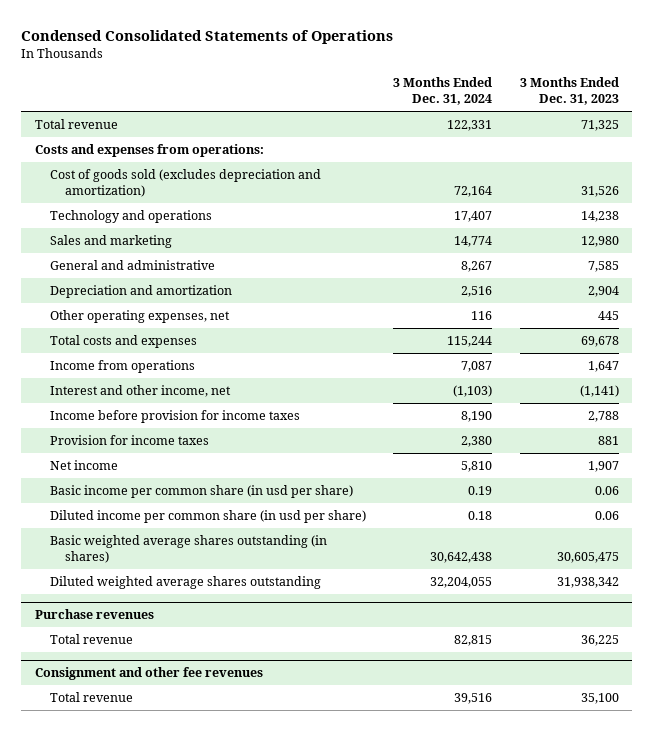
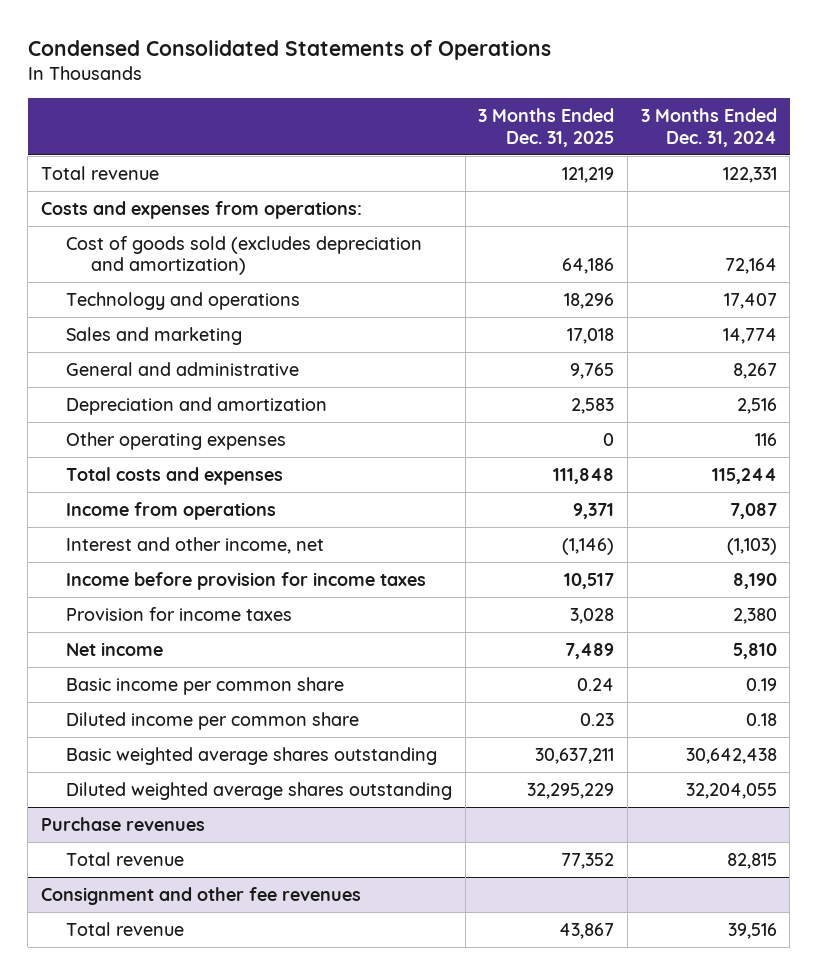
[519,77,619,106] 3 Months Ended Dec. 31, 2023 -> none
none -> [478,108,615,147] 3 Months Ended Dec. 31, 2025
[50,309,231,323] Other operating expenses, net -> [66,431,287,450] Other operating expenses
[50,484,354,498] Basic income per common share (in usd per share) -> [66,676,345,695] Basic income per common share
[50,509,367,523] Diluted income per common share (in usd per share) -> [66,711,360,730] Diluted income per common share
[50,534,328,564] Basic weighted average shares outstanding (in shares) -> [66,746,438,765] Basic weighted average shares outstanding

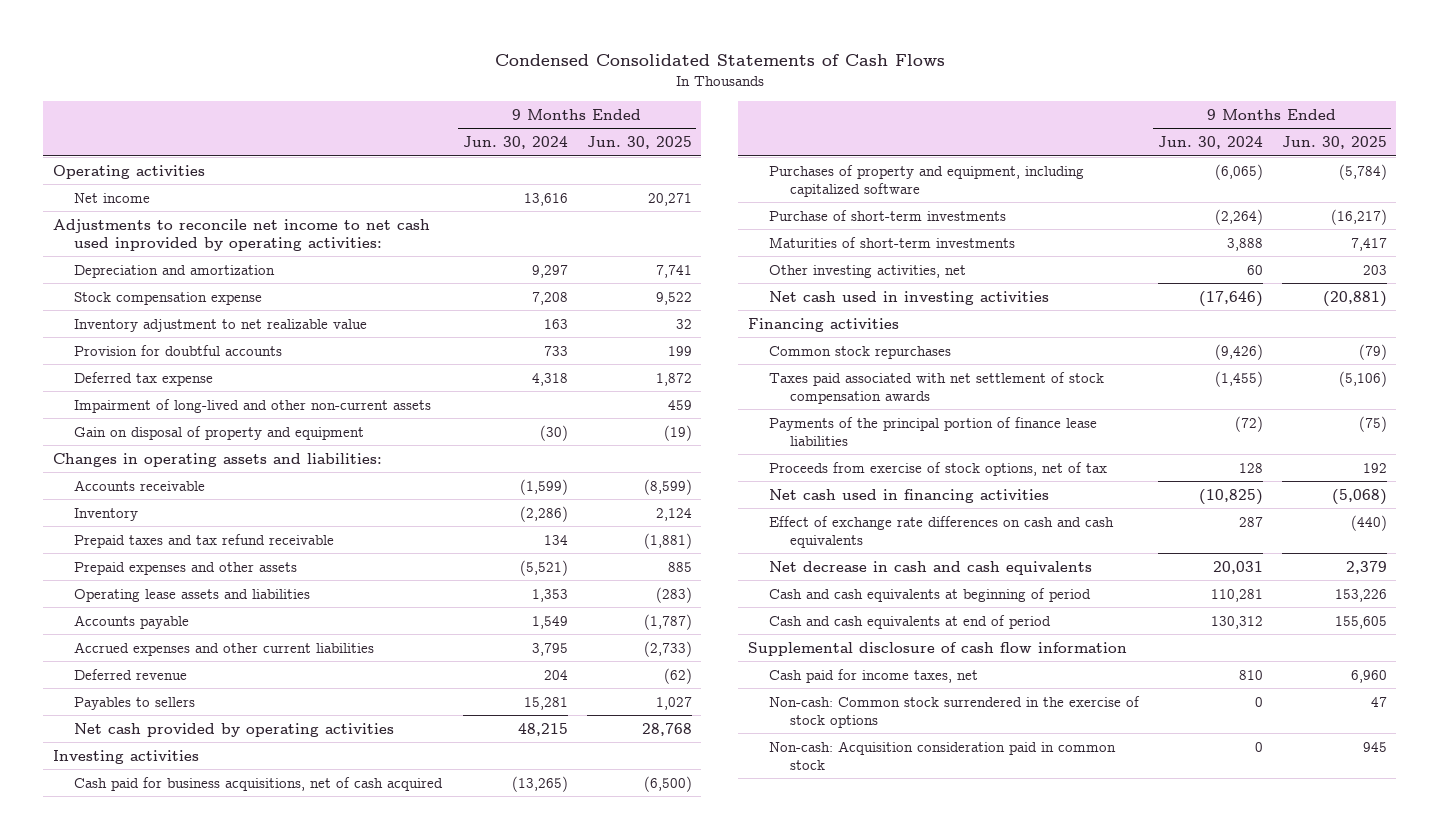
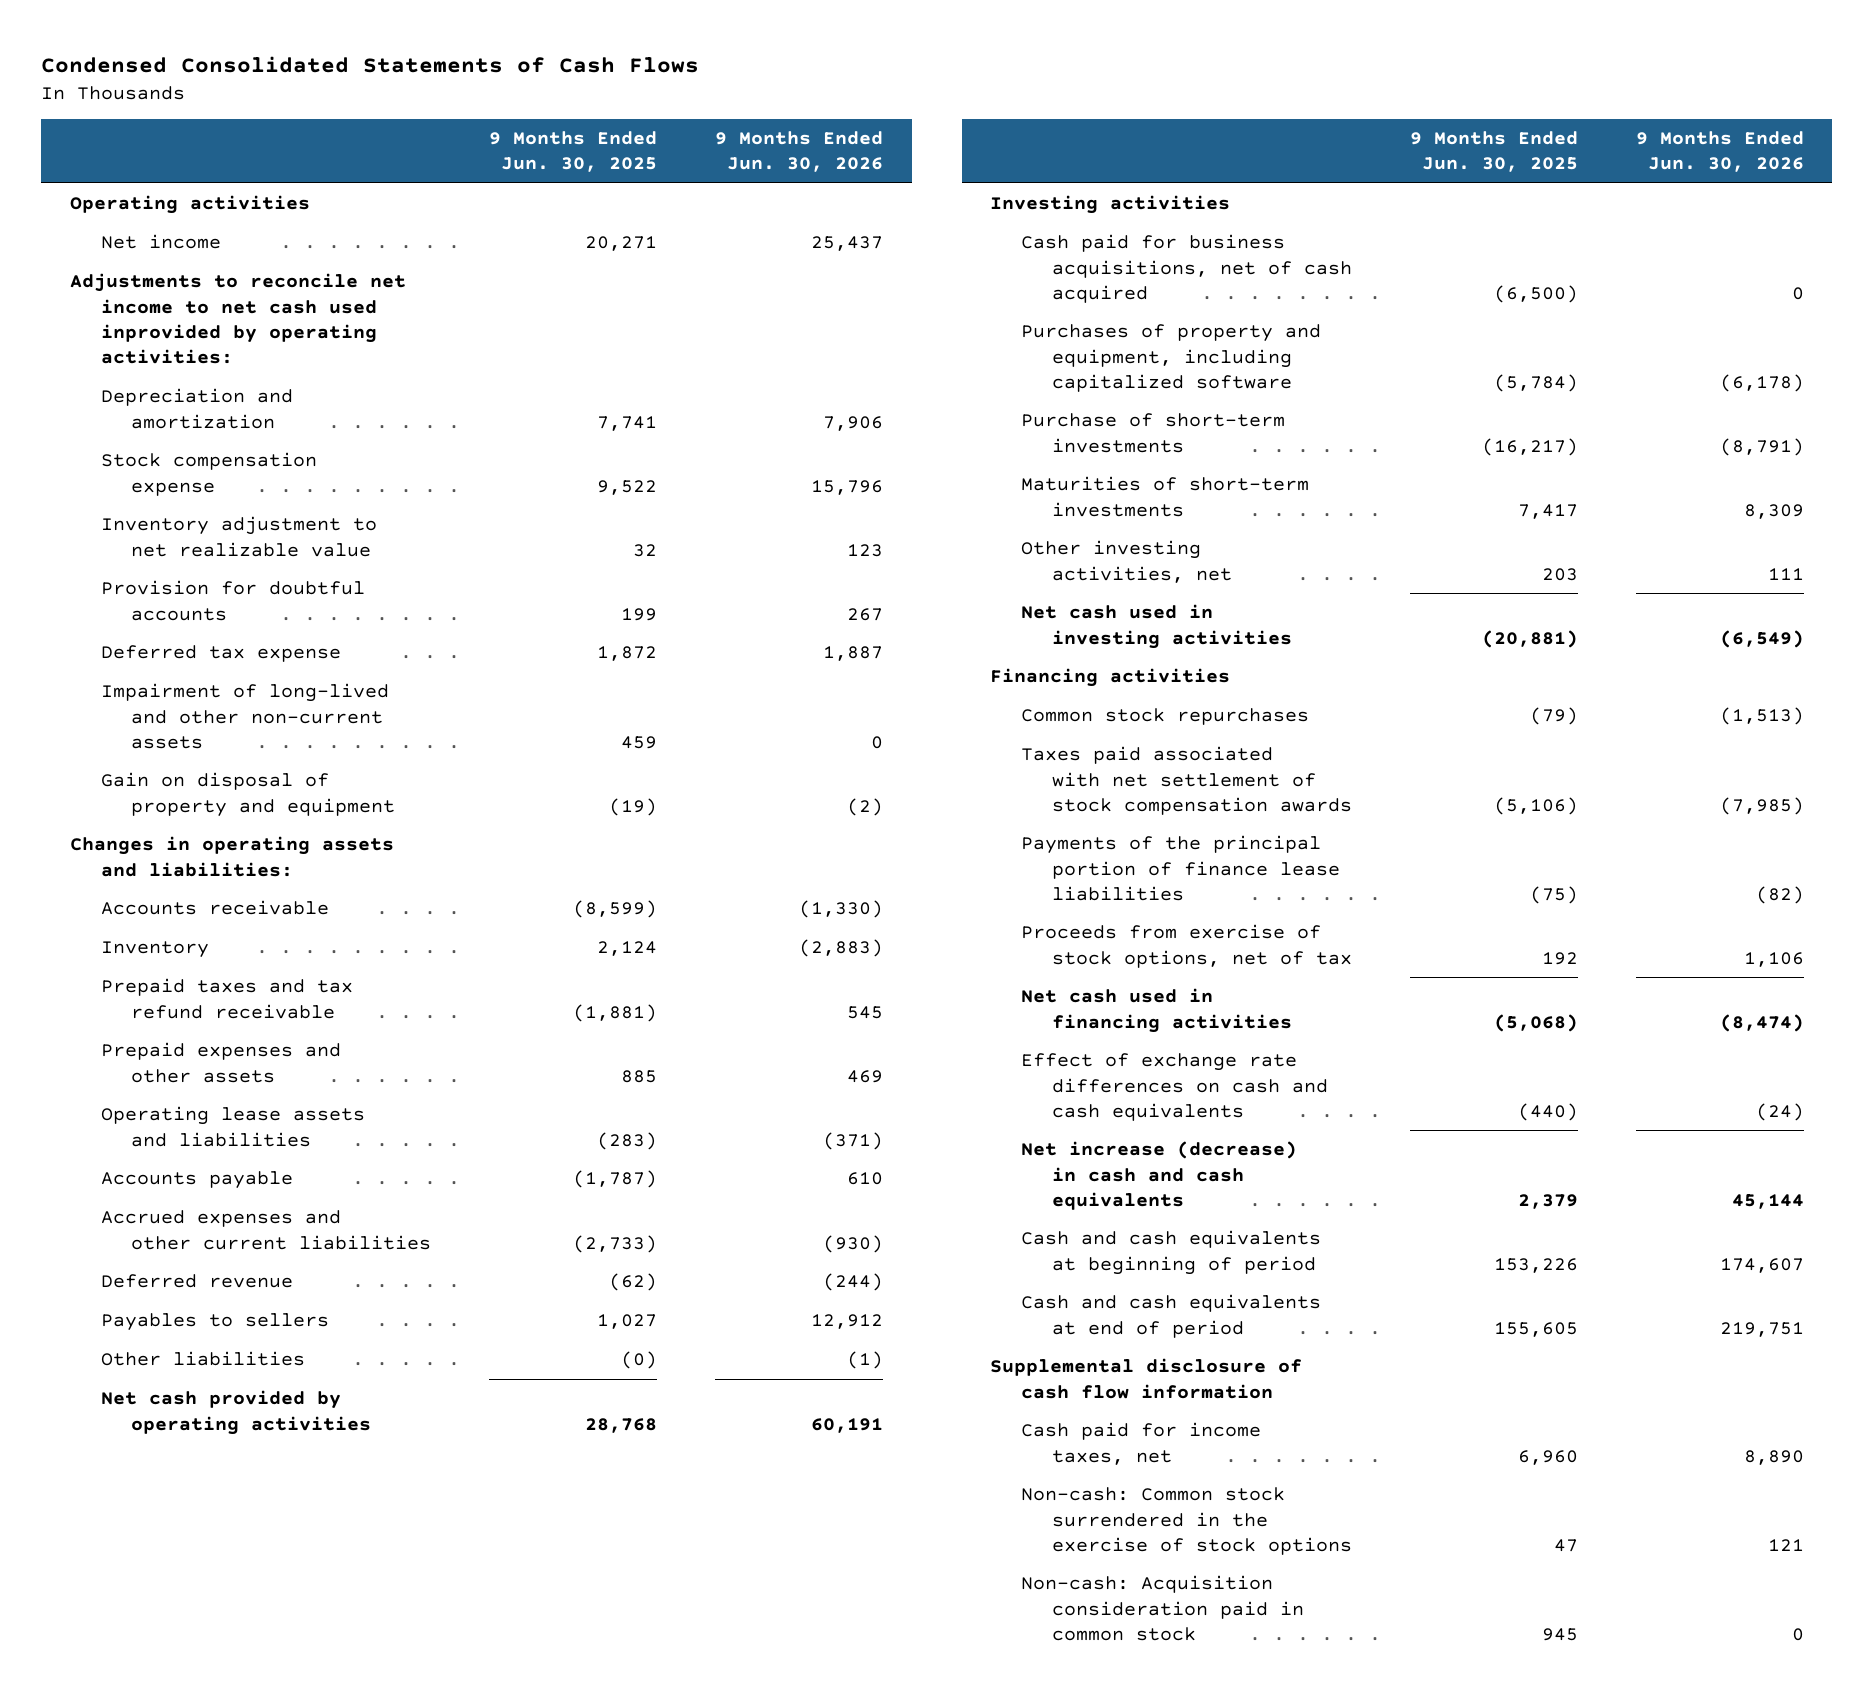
[462,136,568,150] Jun. 30, 2024 -> none
none -> [714,130,883,173] 9 Months Ended Jun. 30, 2026
none -> [100,1351,305,1367] Other liabilities
[768,560,1092,575] Net decrease in cash and cash equivalents -> [1021,1141,1298,1210] Net increase (decrease) in cash and cash equivalents

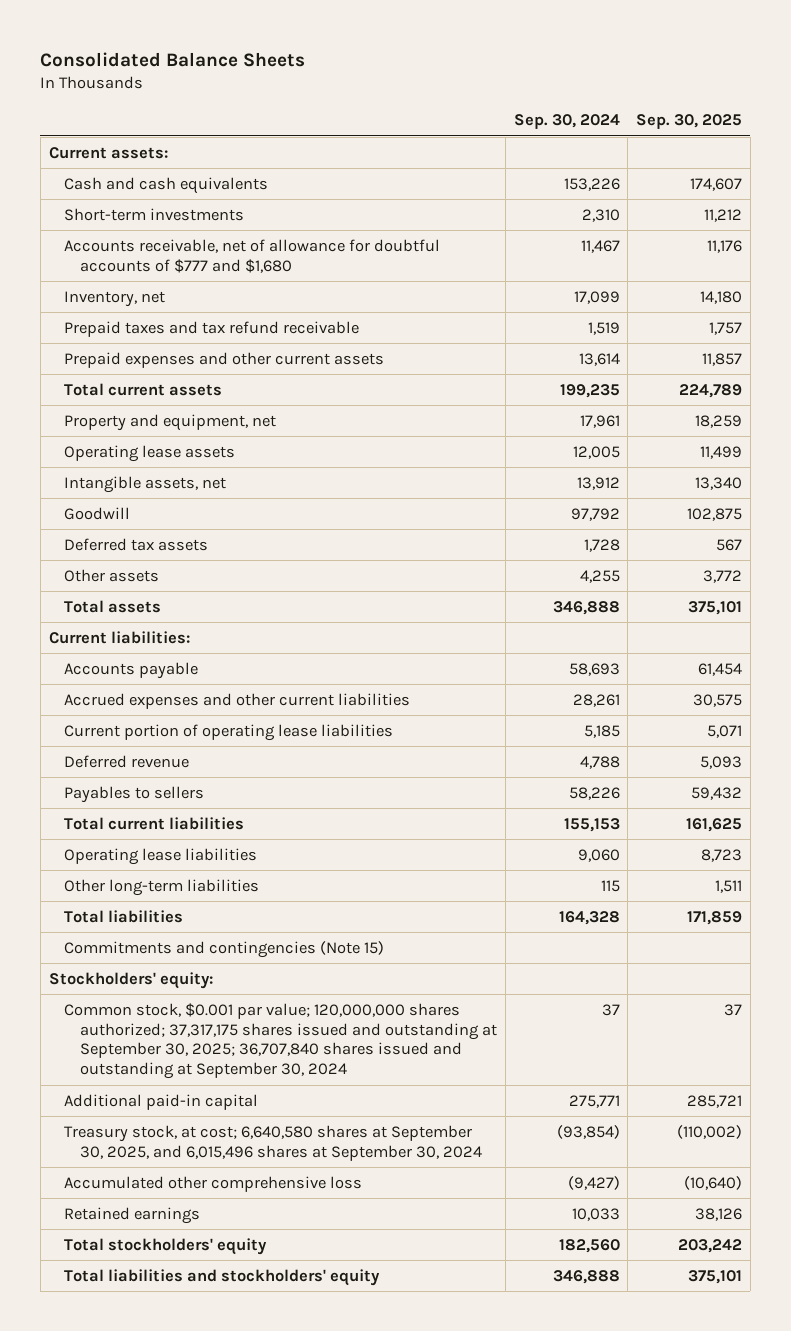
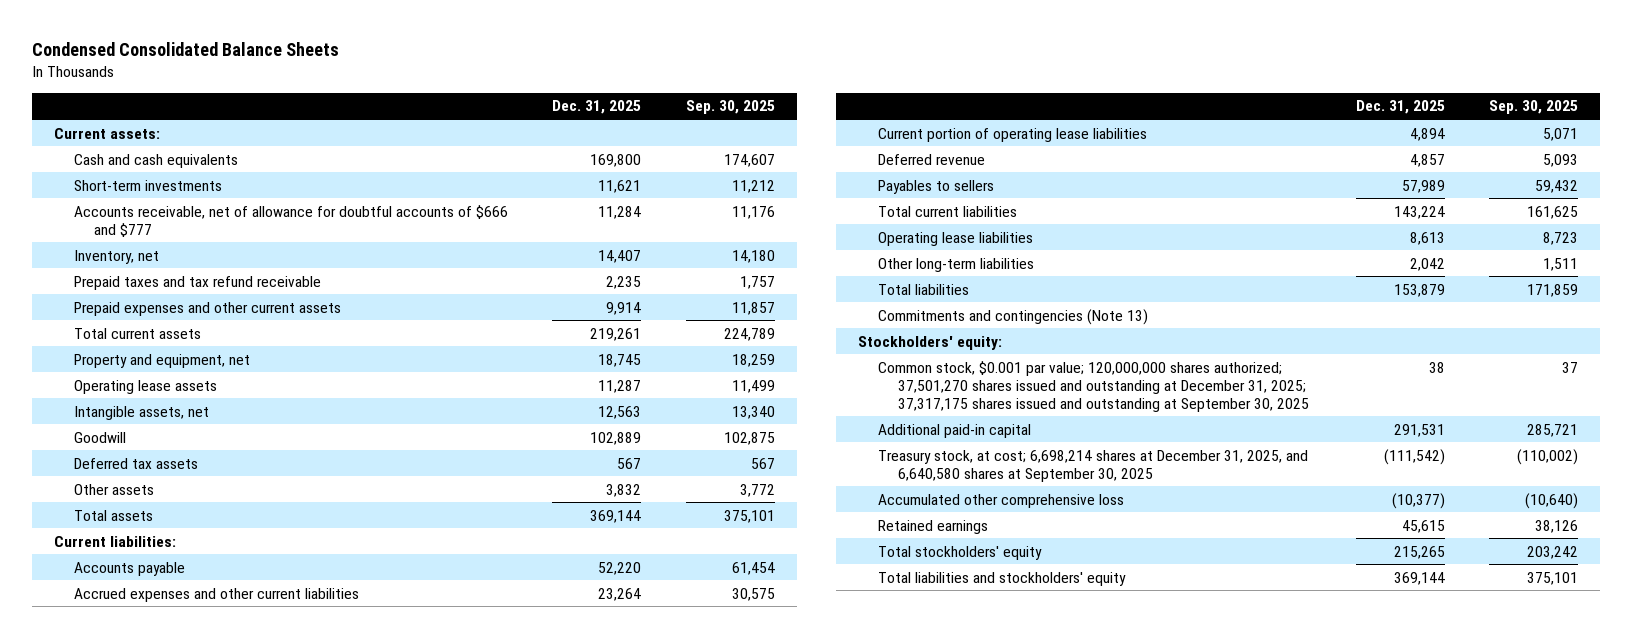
[40,51,306,67] Consolidated Balance Sheets -> [32,42,340,57] Condensed Consolidated Balance Sheets
[513,114,620,130] Sep. 30, 2024 -> none
none -> [552,100,642,115] Dec. 31, 2025
[64,238,441,273] Accounts receivable, net of allowance for doubtful accounts of $777 and $1,680 -> [74,204,509,237] Accounts receivable, net of allowance for doubtful accounts of $666 and $777
[64,940,385,958] Commitments and contingencies (Note 15) -> [877,308,1148,325] Commitments and contingencies (Note 13)
[64,1002,498,1080] Common stock, $0.001 par value; 120,000,000 shares authorized; 37,317,175 shares issued and outstanding at September 30, 2025; 36,707,840 shares issued and outstanding at September 30, 2024 -> [877,360,1309,412] Common stock, $0.001 par value; 120,000,000 shares authorized; 37,501,270 shares issued and outstanding at December 31, 2025; 37,317,175 shares issued and outstanding at September 30, 2025
[64,1124,483,1161] Treasury stock, at cost; 6,640,580 shares at September 30, 2025, and 6,015,496 shares at September 30, 2024 -> [877,449,1308,482] Treasury stock, at cost; 6,698,214 shares at December 31, 2025, and 6,640,580 shares at September 30, 2025

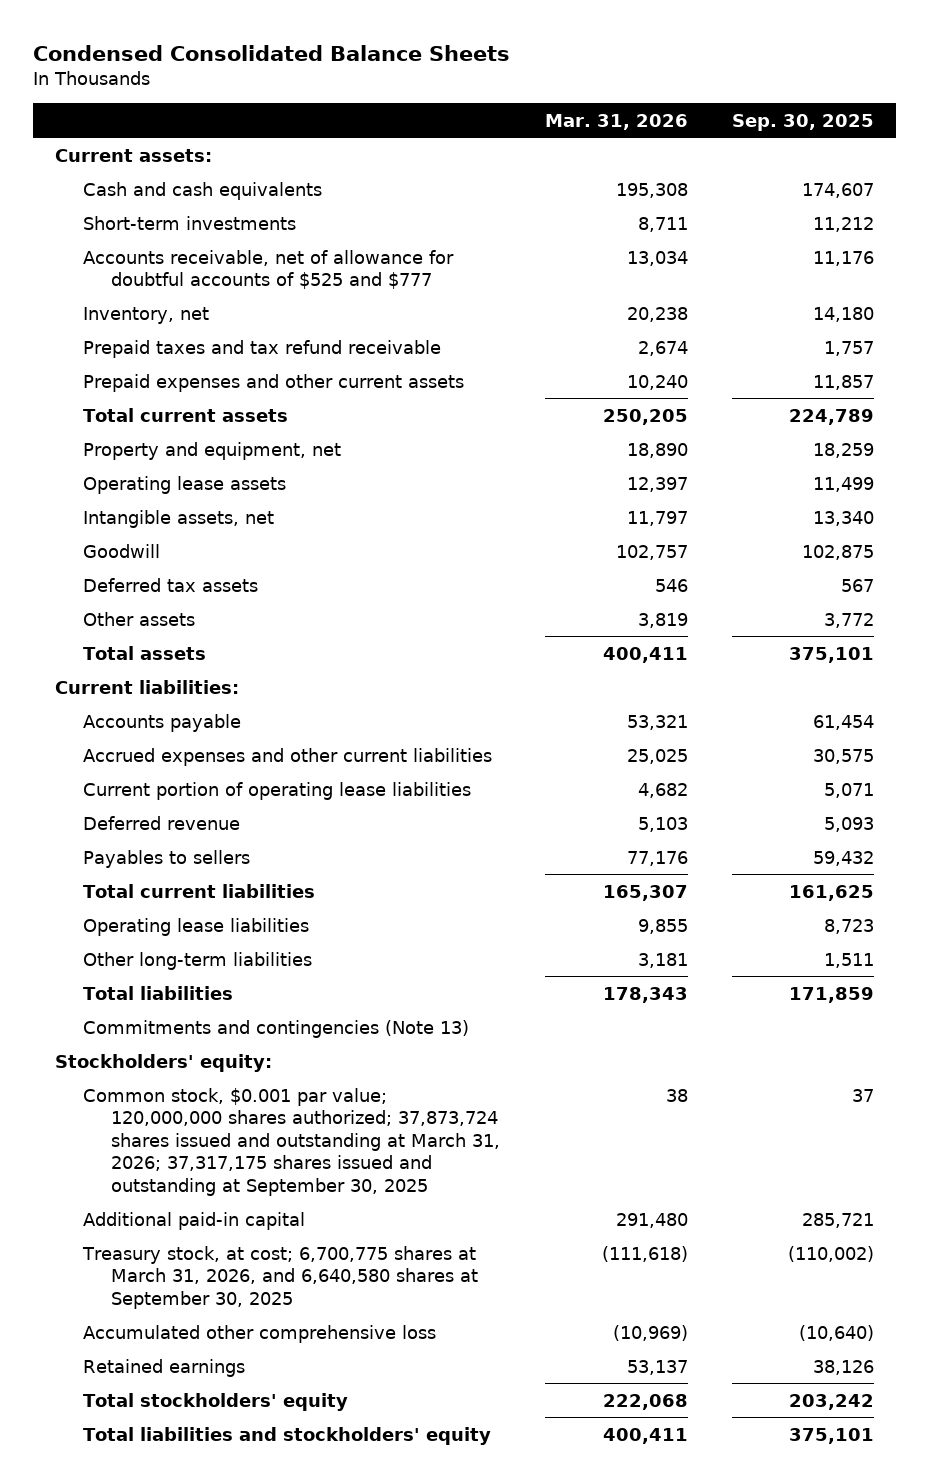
[552,100,642,115] Dec. 31, 2025 -> none
none -> [544,113,688,130] Mar. 31, 2026
[74,204,509,237] Accounts receivable, net of allowance for doubtful accounts of $666 and $777 -> [83,249,455,290] Accounts receivable, net of allowance for doubtful accounts of $525 and $777
[877,360,1309,412] Common stock, $0.001 par value; 120,000,000 shares authorized; 37,501,270 shares issued and outstanding at December 31, 2025; 37,317,175 shares issued and outstanding at September 30, 2025 -> [83,1087,501,1196] Common stock, $0.001 par value; 120,000,000 shares authorized; 37,873,724 shares issued and outstanding at March 31, 2026; 37,317,175 shares issued and outstanding at September 30, 2025
[877,449,1308,482] Treasury stock, at cost; 6,698,214 shares at December 31, 2025, and 6,640,580 shares at September 30, 2025 -> [82,1245,479,1309] Treasury stock, at cost; 6,700,775 shares at March 31, 2026, and 6,640,580 shares at September 30, 2025

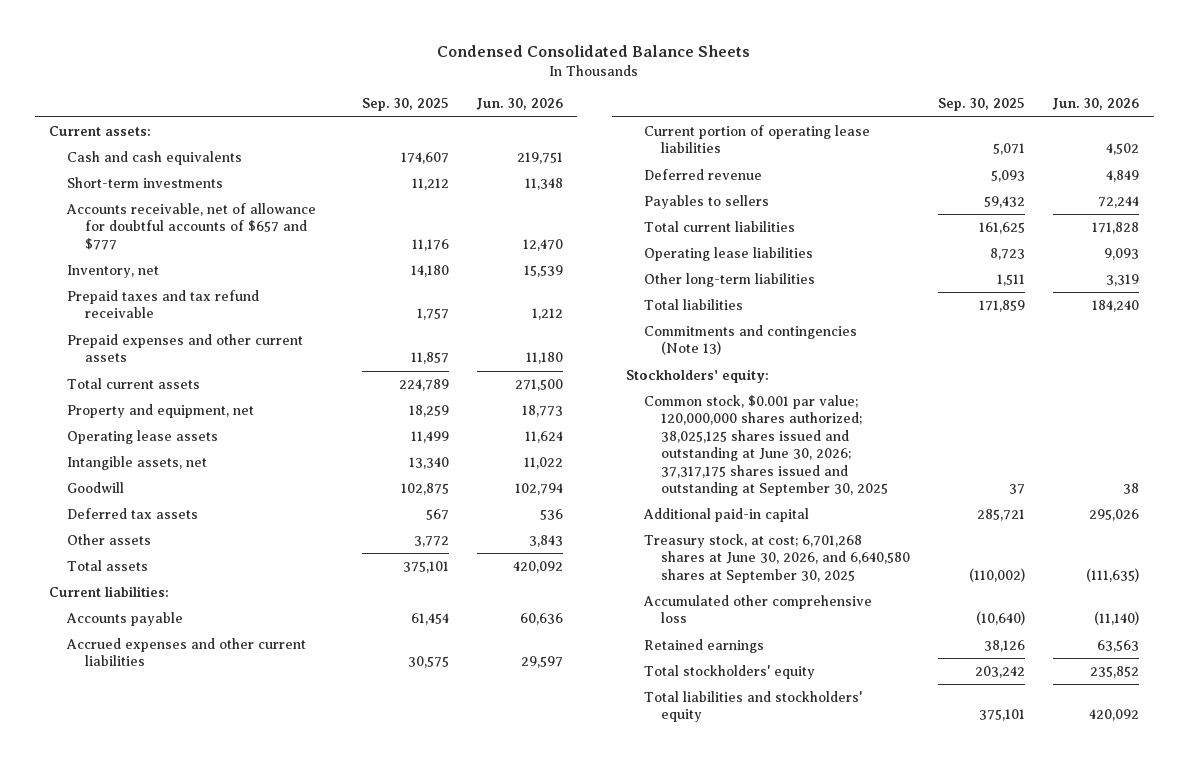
[544,113,688,130] Mar. 31, 2026 -> none
none -> [475,98,563,111] Jun. 30, 2026
[83,249,455,290] Accounts receivable, net of allowance for doubtful accounts of $525 and $777 -> [65,203,316,250] Accounts receivable, net of allowance for doubtful accounts of $657 and $777
[83,1087,501,1196] Common stock, $0.001 par value; 120,000,000 shares authorized; 37,873,724 shares issued and outstanding at March 31, 2026; 37,317,175 shares issued and outstanding at September 30, 2025 -> [643,395,889,496] Common stock, $0.001 par value; 120,000,000 shares authorized; 38,025,125 shares issued and outstanding at June 30, 2026; 37,317,175 shares issued and outstanding at September 30, 2025
[82,1245,479,1309] Treasury stock, at cost; 6,700,775 shares at March 31, 2026, and 6,640,580 shares at September 30, 2025 -> [643,534,911,583] Treasury stock, at cost; 6,701,268 shares at June 30, 2026, and 6,640,580 shares at September 30, 2025

